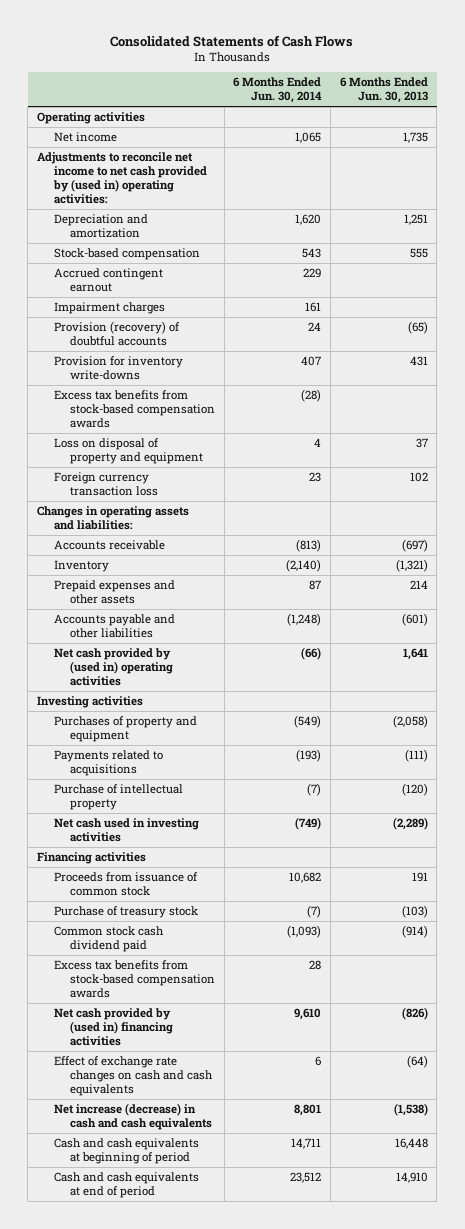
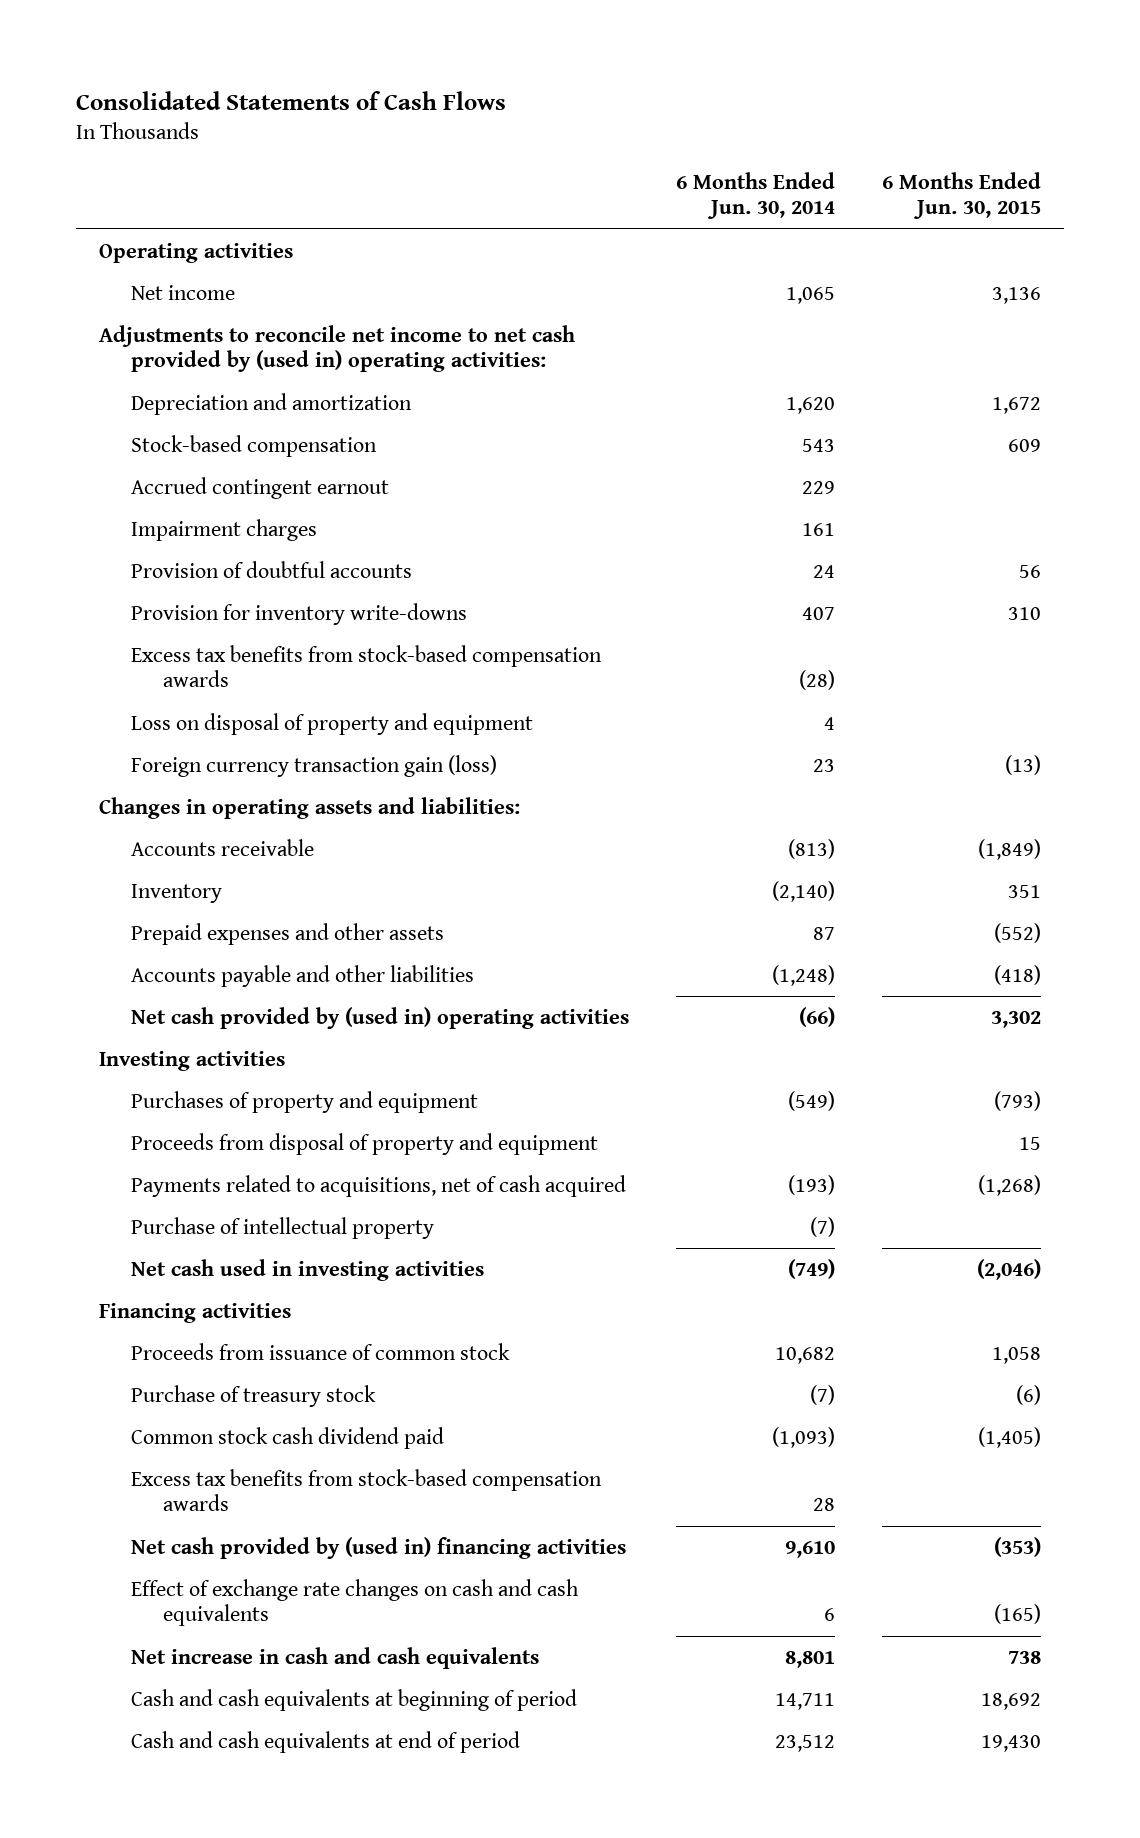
[339,77,428,104] 6 Months Ended Jun. 30, 2013 -> none
none -> [881,171,1041,220] 6 Months Ended Jun. 30, 2015
[53,321,180,347] Provision (recovery) of doubtful accounts -> [131,560,413,578] Provision of doubtful accounts
[53,472,159,497] Foreign currency transaction loss -> [131,754,498,777] Foreign currency transaction gain (loss)
none -> [131,1132,599,1155] Proceeds from disposal of property and equipment
[53,750,163,777] Payments related to acquisitions -> [131,1174,627,1197] Payments related to acquisitions, net of cash acquired
[53,1103,213,1131] Net increase (decrease) in cash and cash equivalents -> [131,1646,540,1669] Net increase in cash and cash equivalents

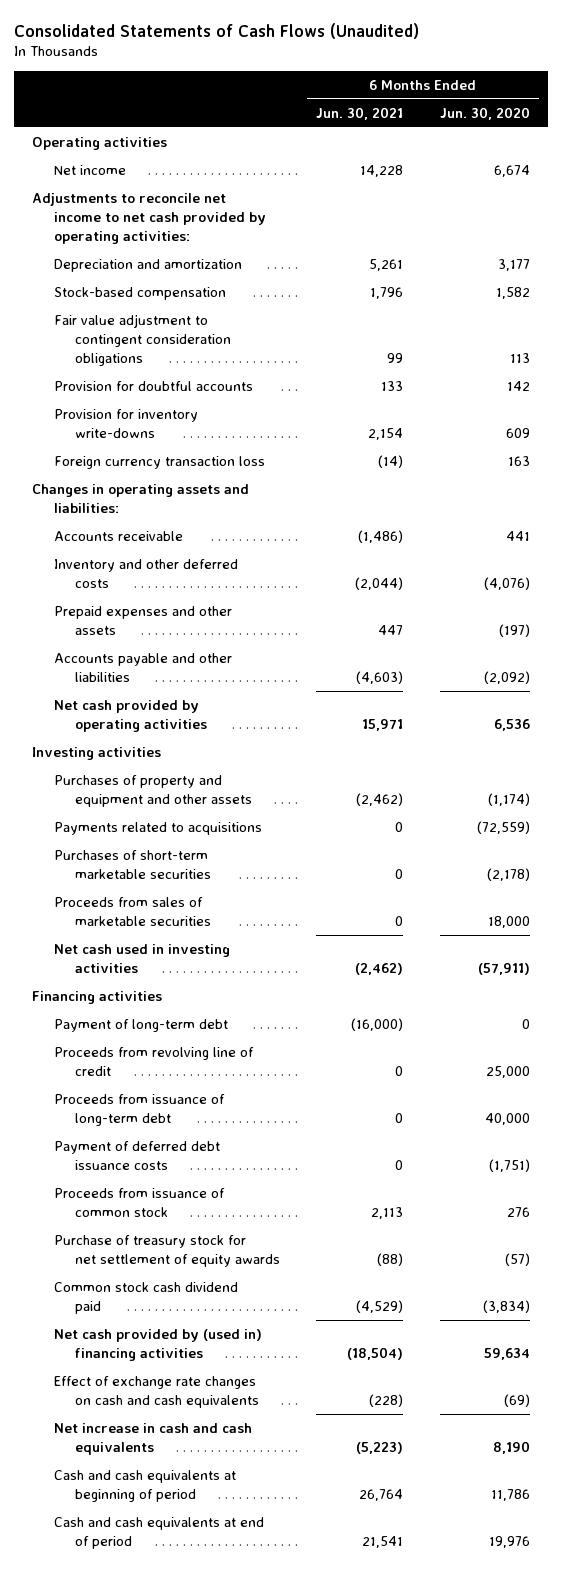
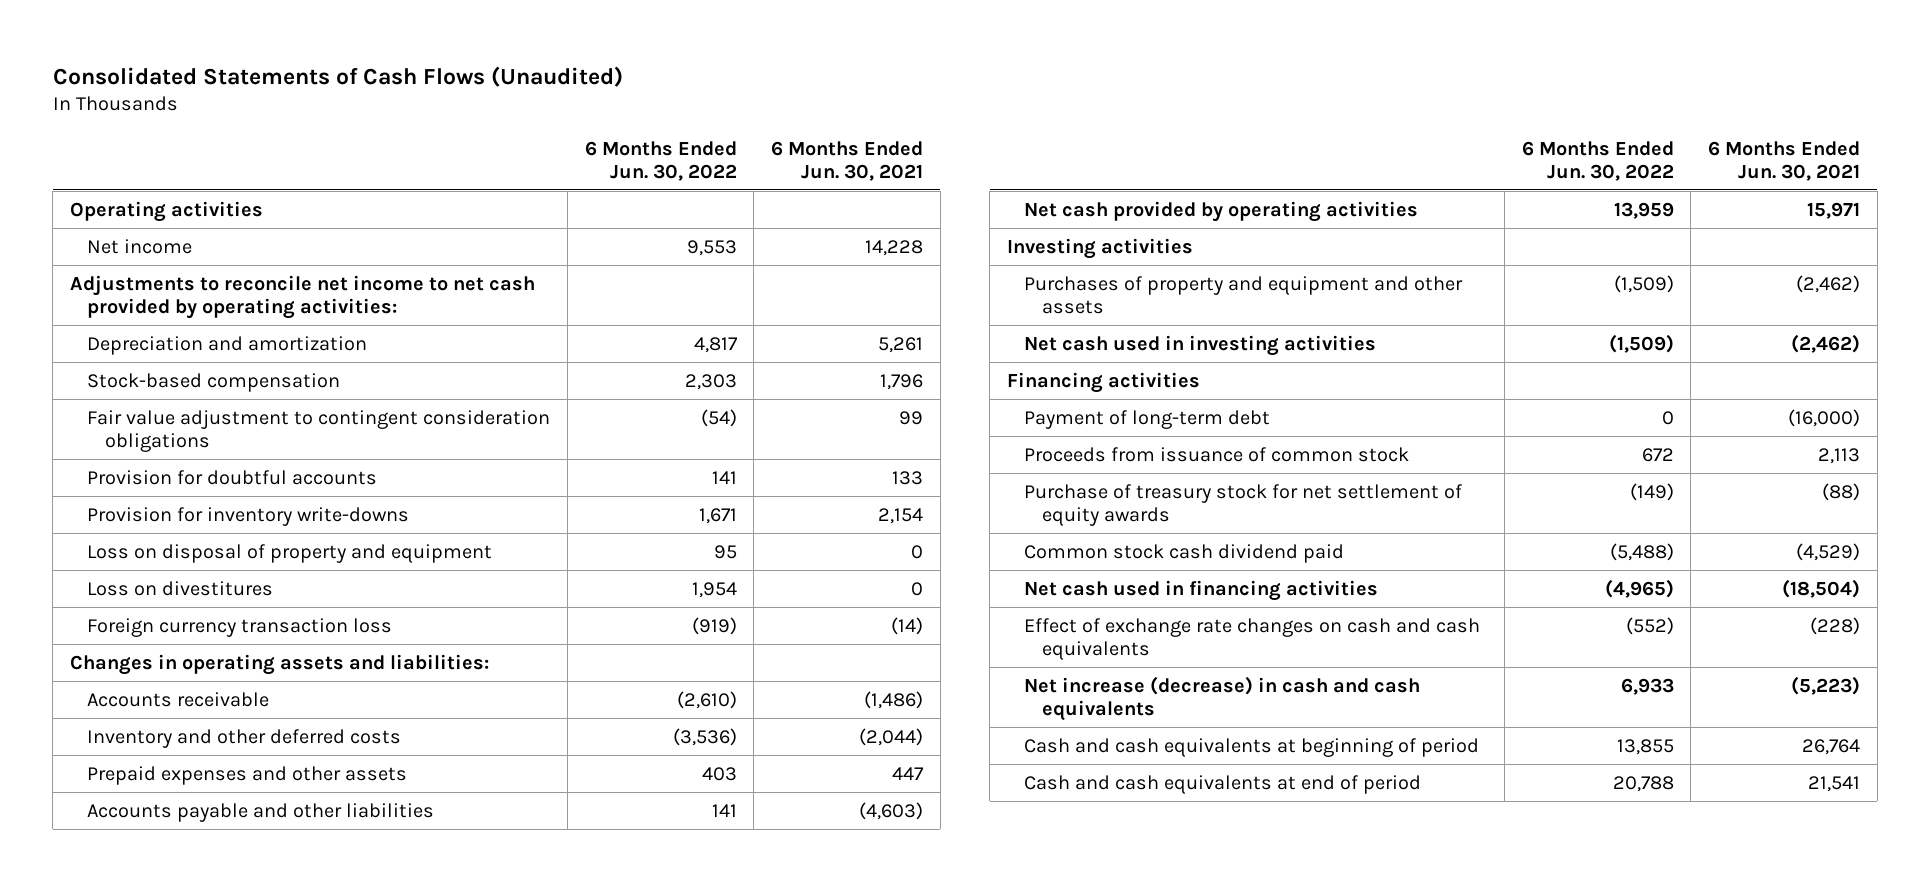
[439,106,530,120] Jun. 30, 2020 -> none
none -> [584,140,737,181] 6 Months Ended Jun. 30, 2022
none -> [87,543,493,563] Loss on disposal of property and equipment
none -> [87,580,274,596] Loss on divestitures
[53,821,262,835] Payments related to acquisitions -> none
[53,849,212,879] Purchases of short-term marketable securities -> none
[53,896,212,926] Proceeds from sales of marketable securities -> none
[53,1046,254,1076] Proceeds from revolving line of credit -> none
[53,1093,225,1126] Proceeds from issuance of long-term debt -> none
[53,1140,220,1170] Payment of deferred debt issuance costs -> none
[53,1328,262,1361] Net cash provided by (used in) financing activities -> [1024,579,1379,601] Net cash used in financing activities
[53,1422,252,1455] Net increase in cash and cash equivalents -> [1024,675,1421,721] Net increase (decrease) in cash and cash equivalents

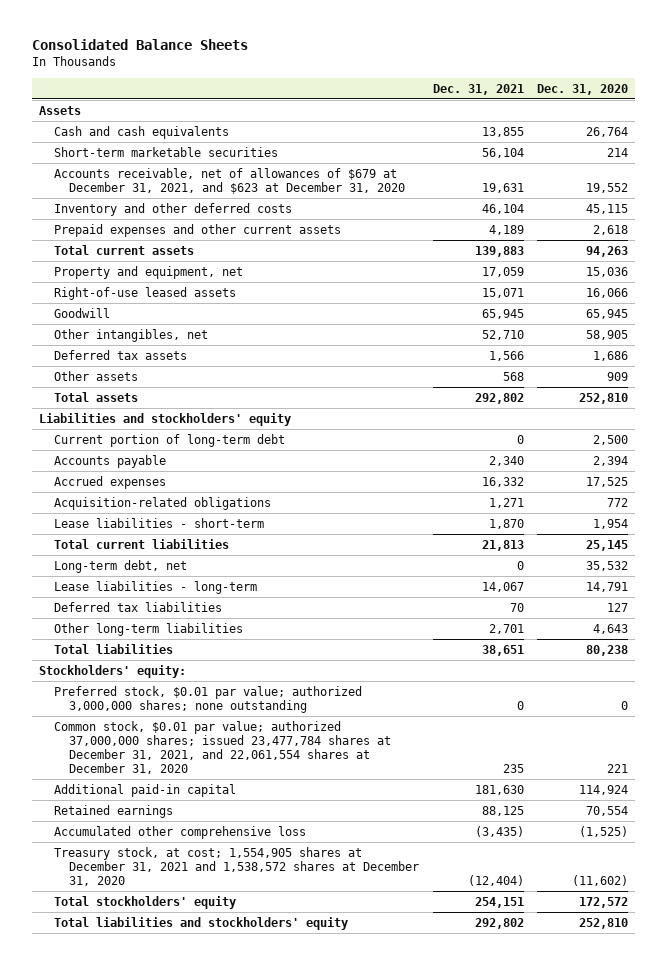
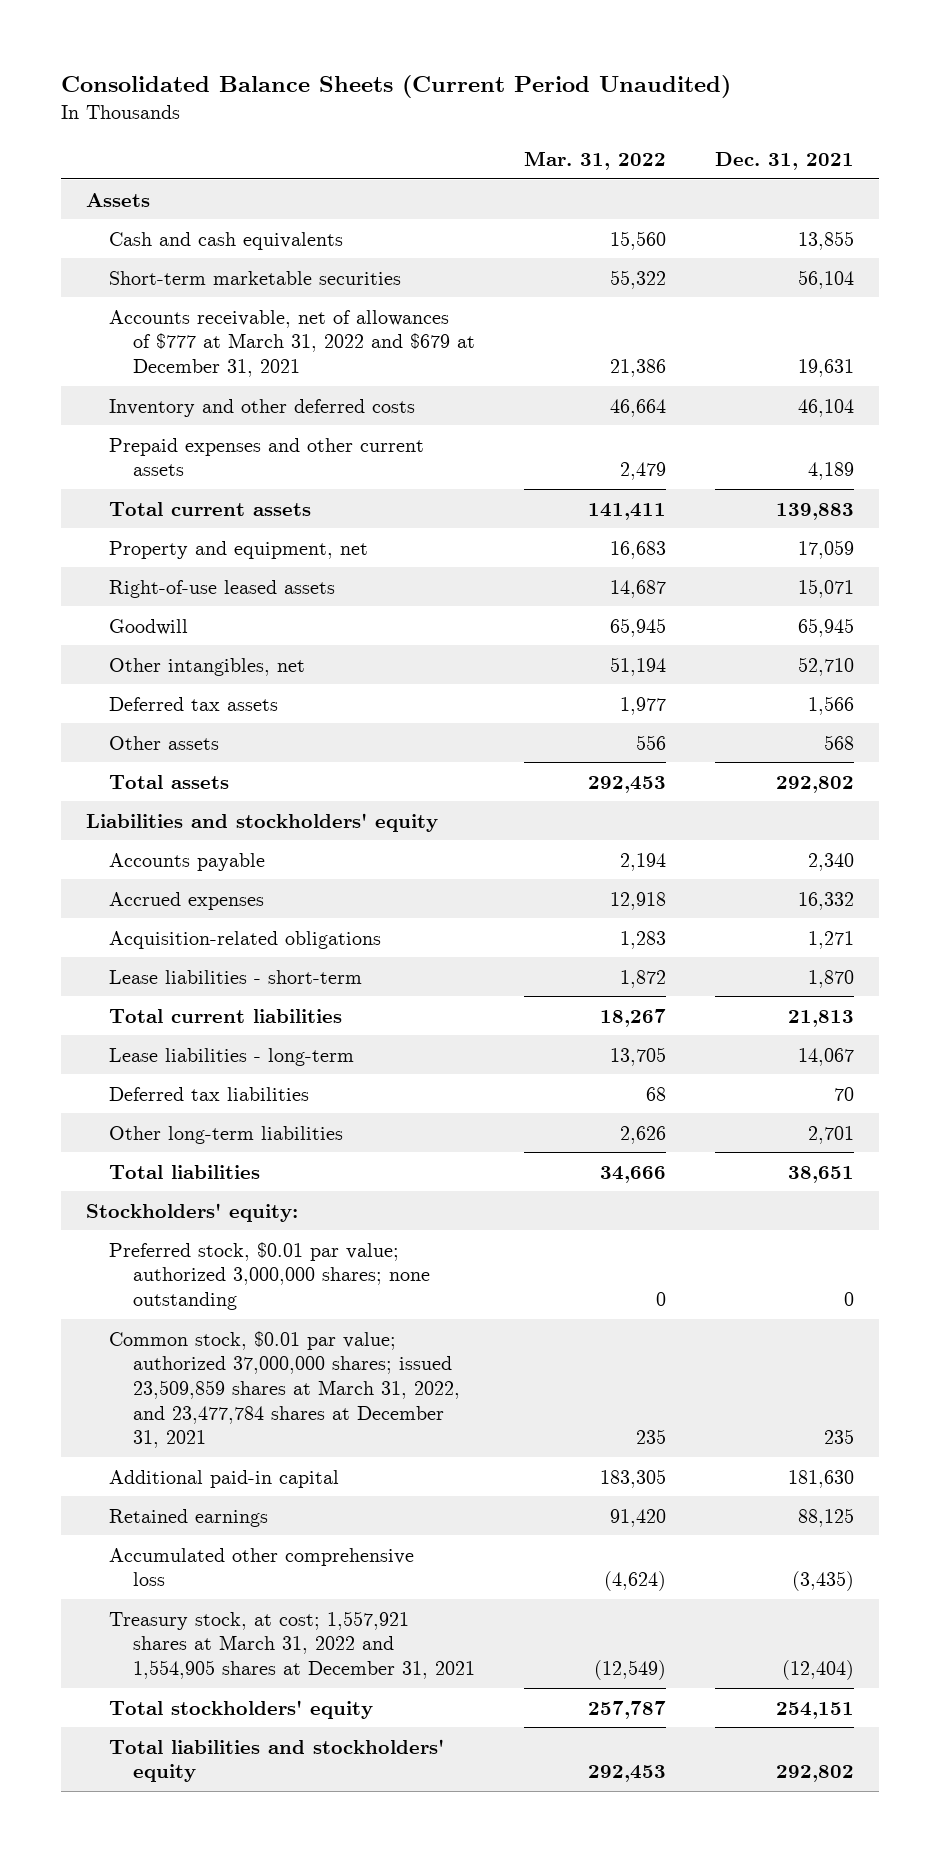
[32,39,249,51] Consolidated Balance Sheets -> [61,75,732,99] Consolidated Balance Sheets (Current Period Unaudited)
[536,83,628,95] Dec. 31, 2020 -> none
none -> [523,150,666,170] Mar. 31, 2022
[53,167,406,194] Accounts receivable, net of allowances of $679 at December 31, 2021, and $623 at December 31, 2020 -> [109,309,475,377] Accounts receivable, net of allowances of $777 at March 31, 2022 and $679 at December 31, 2021
[53,433,285,447] Current portion of long-term debt -> none
[53,559,187,573] Long-term debt, net -> none
[53,720,392,774] Common stock, $0.01 par value; authorized 37,000,000 shares; issued 23,477,784 shares at December 31, 2021, and 22,061,554 shares at December 31, 2020 -> [109,1330,460,1449] Common stock, $0.01 par value; authorized 37,000,000 shares; issued 23,509,859 shares at March 31, 2022, and 23,477,784 shares at December 31, 2021
[53,846,420,886] Treasury stock, at cost; 1,554,905 shares at December 31, 2021 and 1,538,572 shares at December 31, 2020 -> [109,1610,475,1679] Treasury stock, at cost; 1,557,921 shares at March 31, 2022 and 1,554,905 shares at December 31, 2021

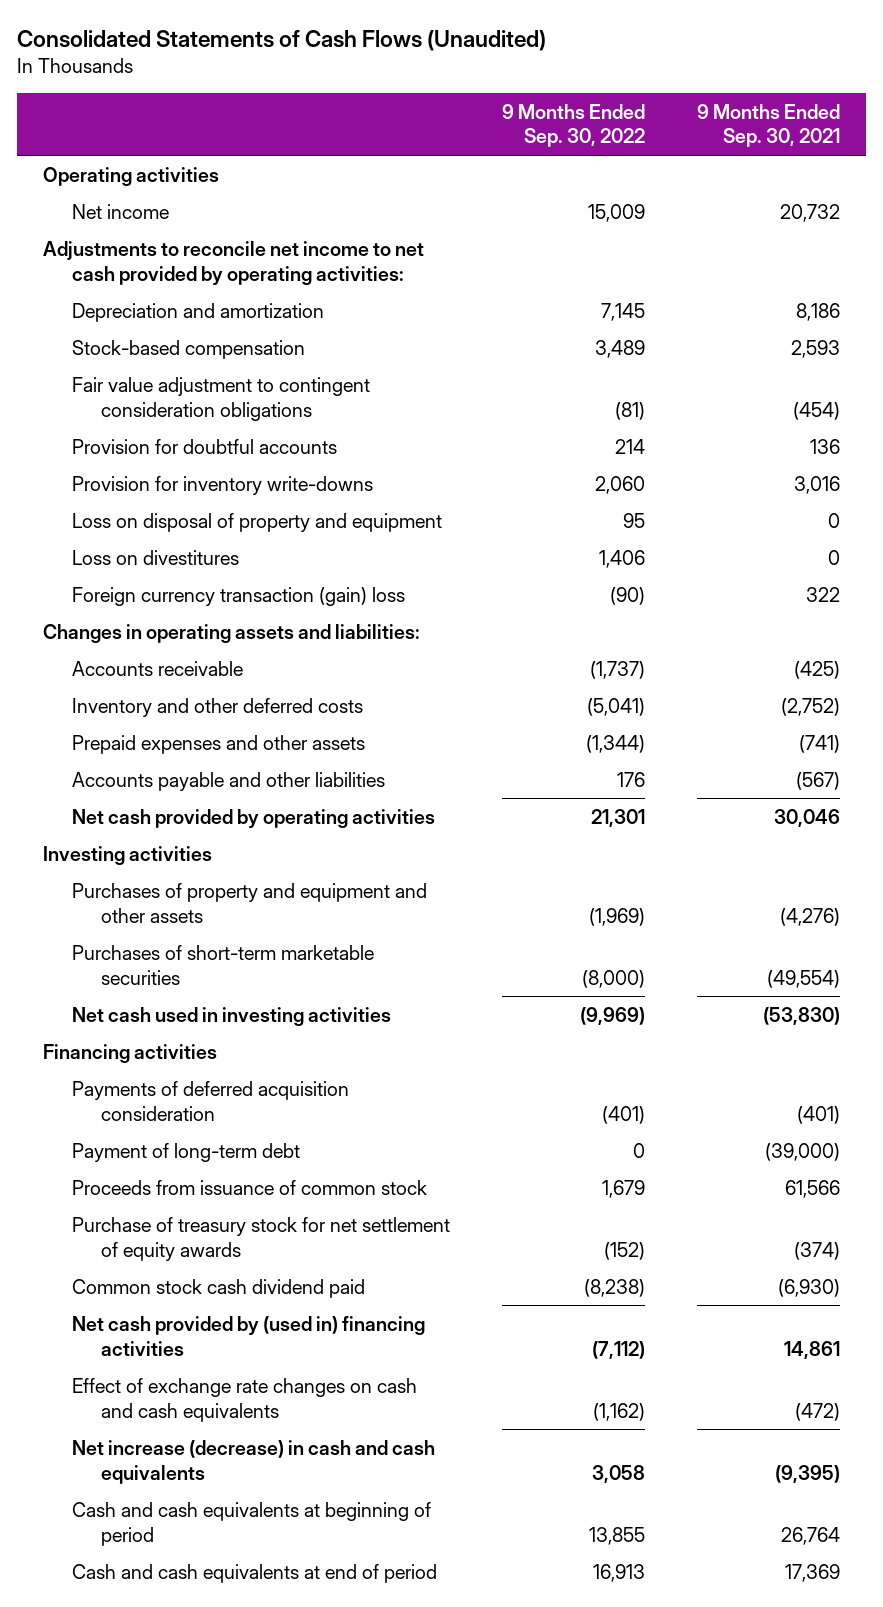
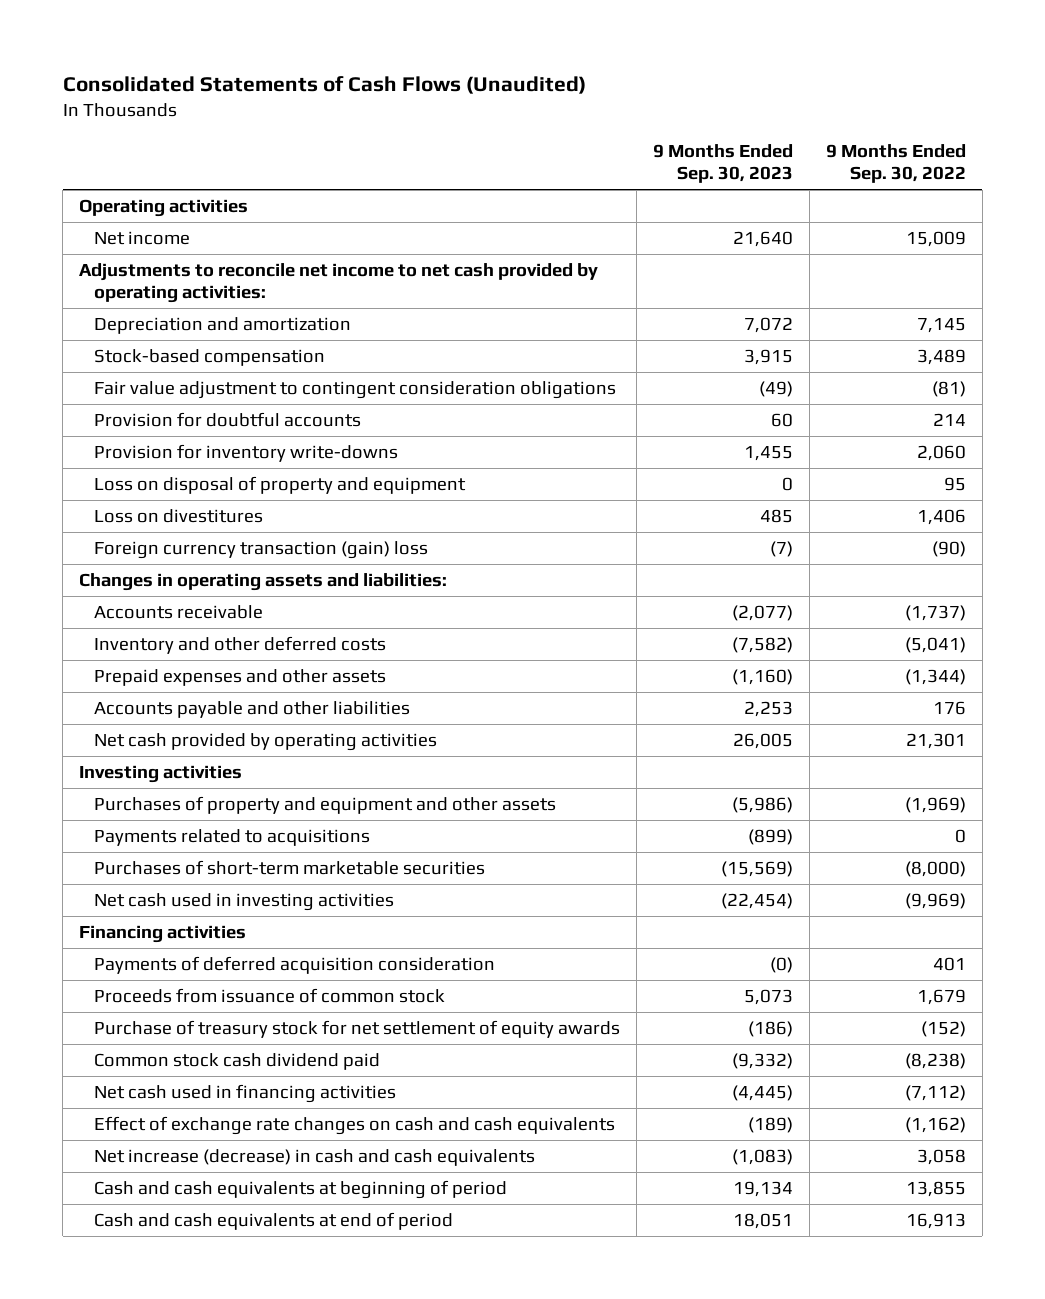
[696,103,840,148] 9 Months Ended Sep. 30, 2021 -> none
none -> [652,143,793,184] 9 Months Ended Sep. 30, 2023
none -> [93,829,370,847] Payments related to acquisitions
[71,1142,300,1162] Payment of long-term debt -> none
[601,1105,645,1124] (401) -> [932,957,966,972] 401
[71,1315,425,1356] Net cash provided by (used in) financing activities -> [93,1084,396,1104] Net cash used in financing activities

